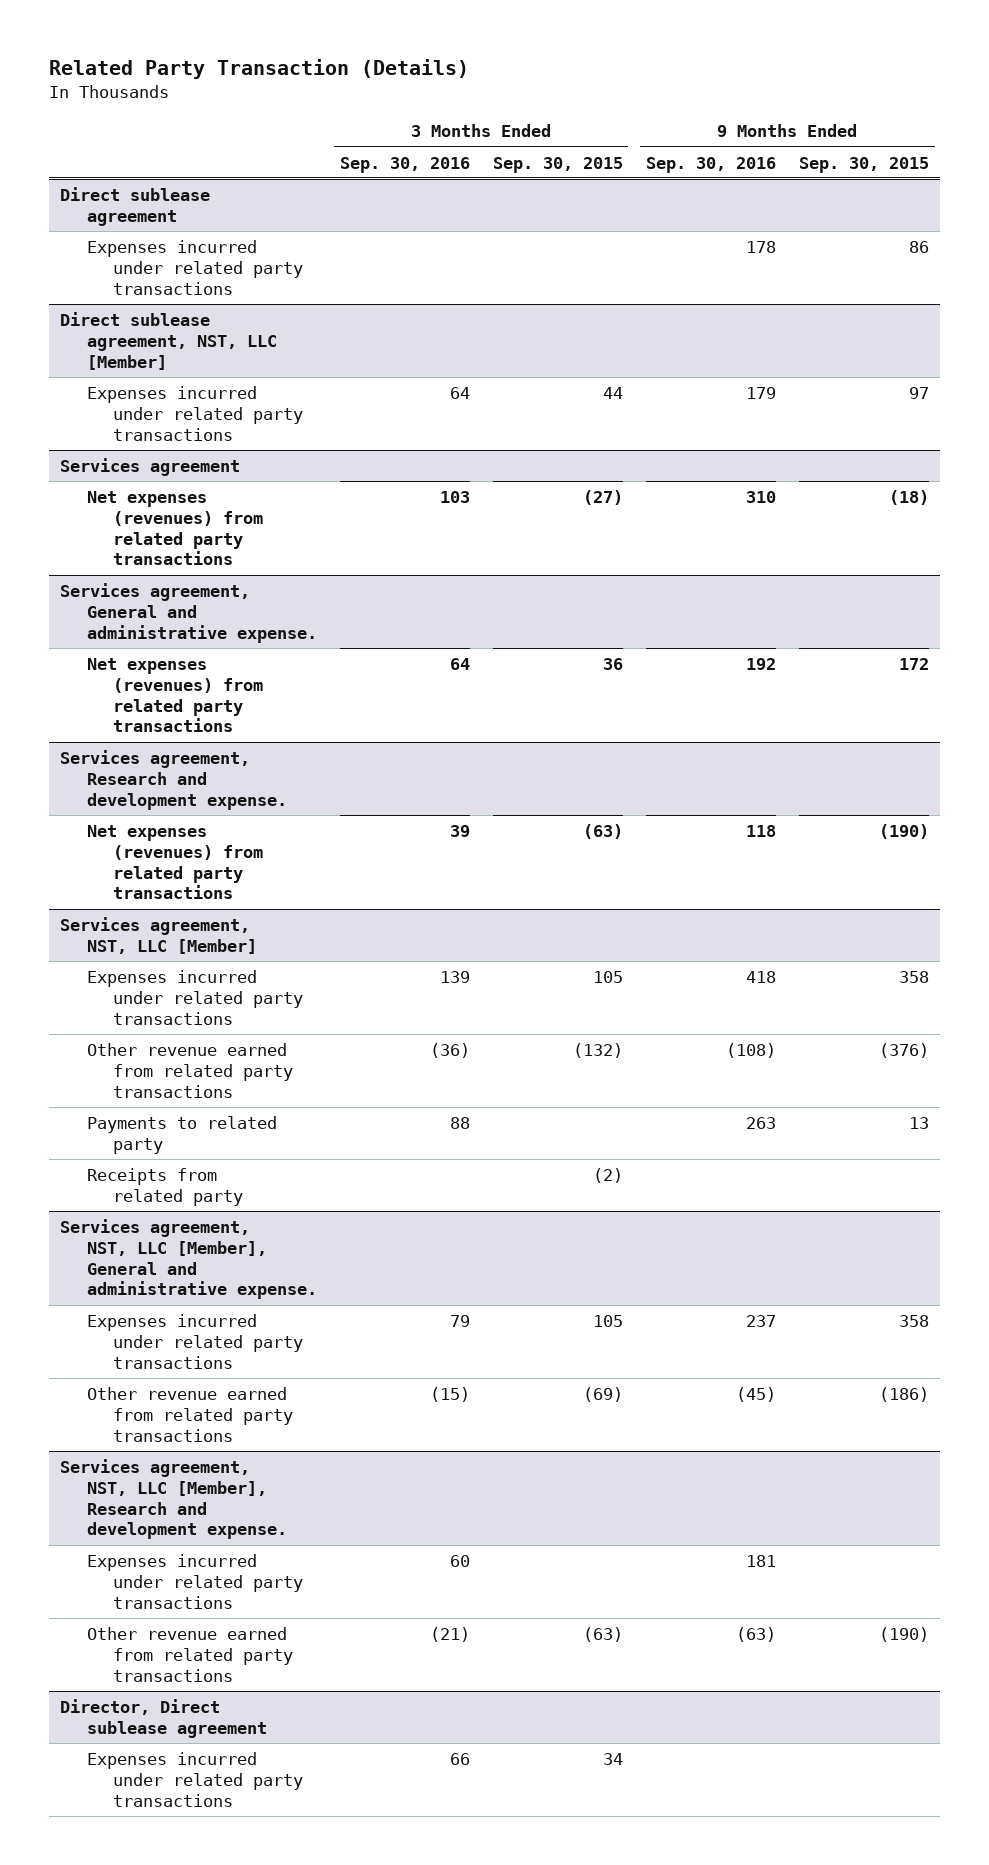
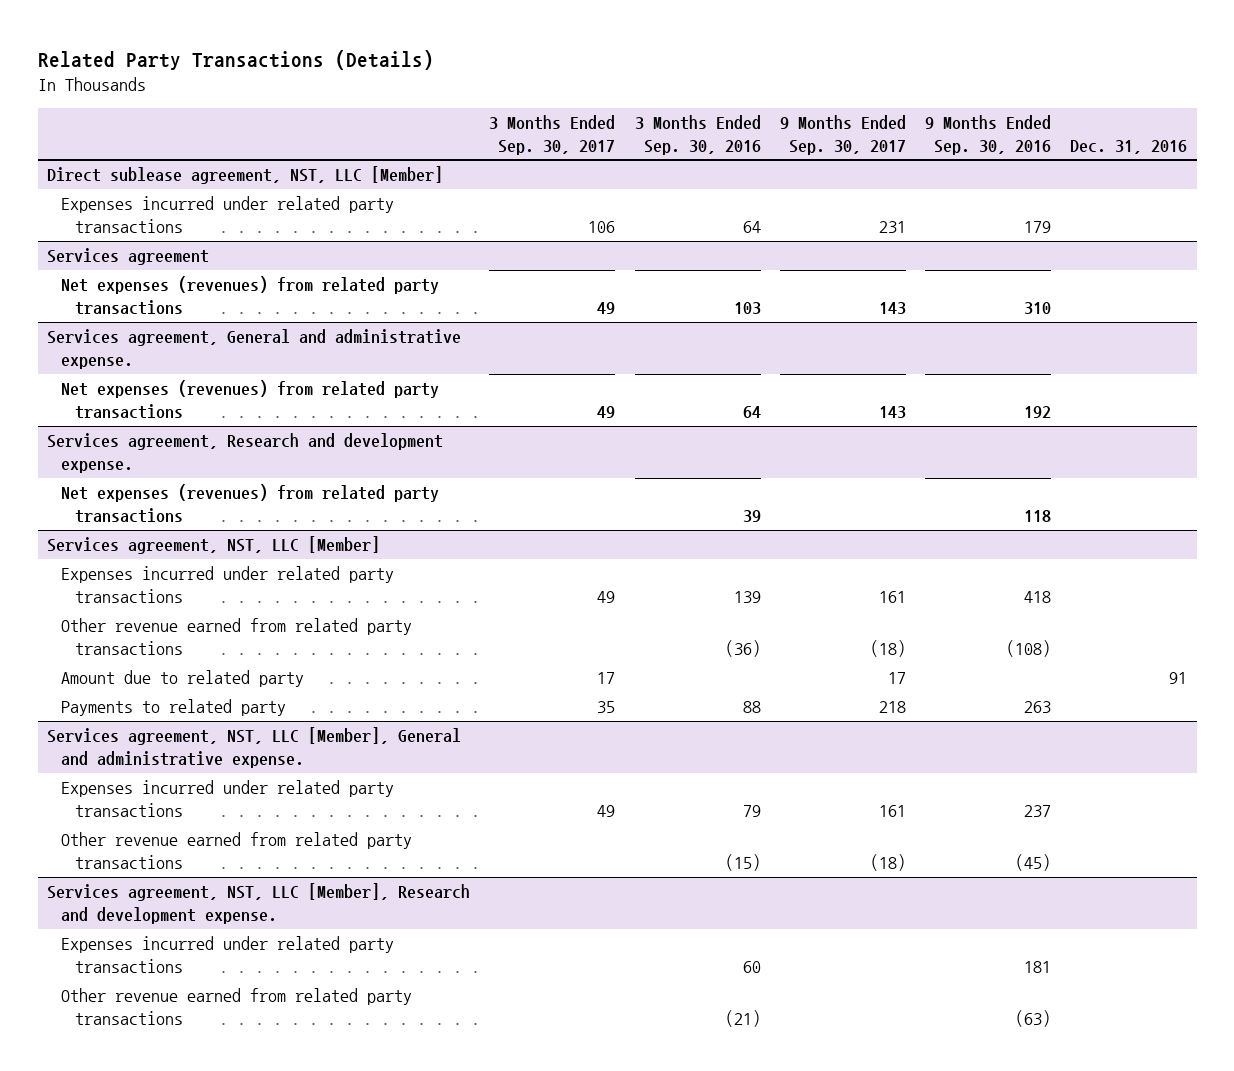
[48,59,469,80] Related Party Transaction (Details) -> [37,49,434,70] Related Party Transactions (Details)
[492,156,623,173] Sep. 30, 2015 -> none
[798,156,929,173] Sep. 30, 2015 -> none
none -> [489,114,616,155] 3 Months Ended Sep. 30, 2017
none -> [779,114,906,155] 9 Months Ended Sep. 30, 2017
none -> [1070,139,1188,154] Dec. 31, 2016
[60,186,211,226] Direct sublease agreement -> none
[86,239,304,295] Expenses incurred under related party transactions -> none
none -> [61,670,305,688] Amount due to related party
[86,1167,244,1206] Receipts from related party -> none
[60,1698,267,1738] Director, Direct sublease agreement -> none
[86,1751,304,1807] Expenses incurred under related party transactions -> none

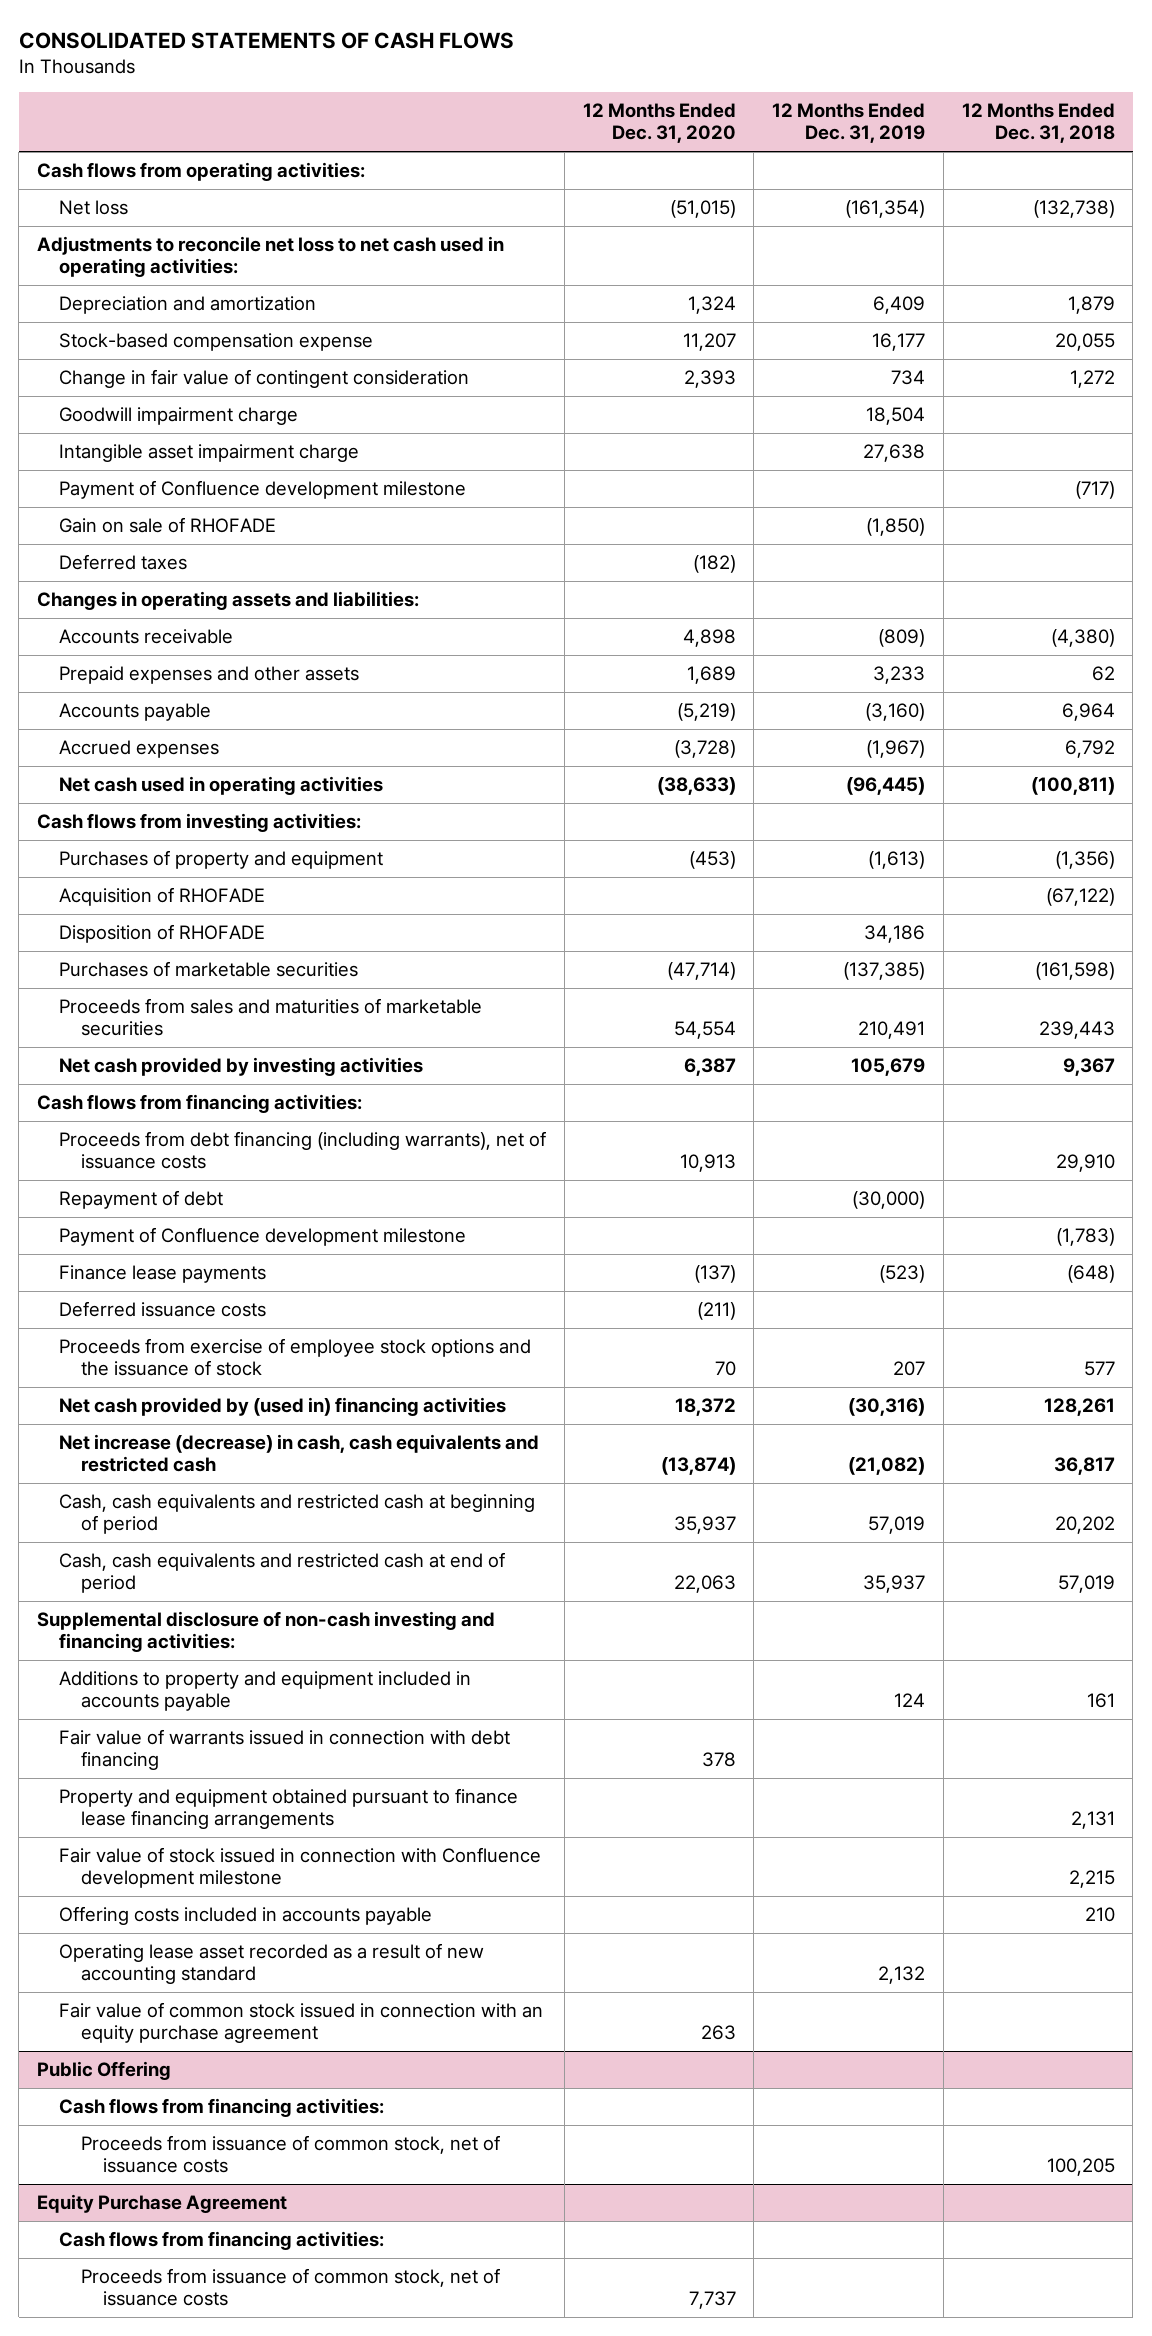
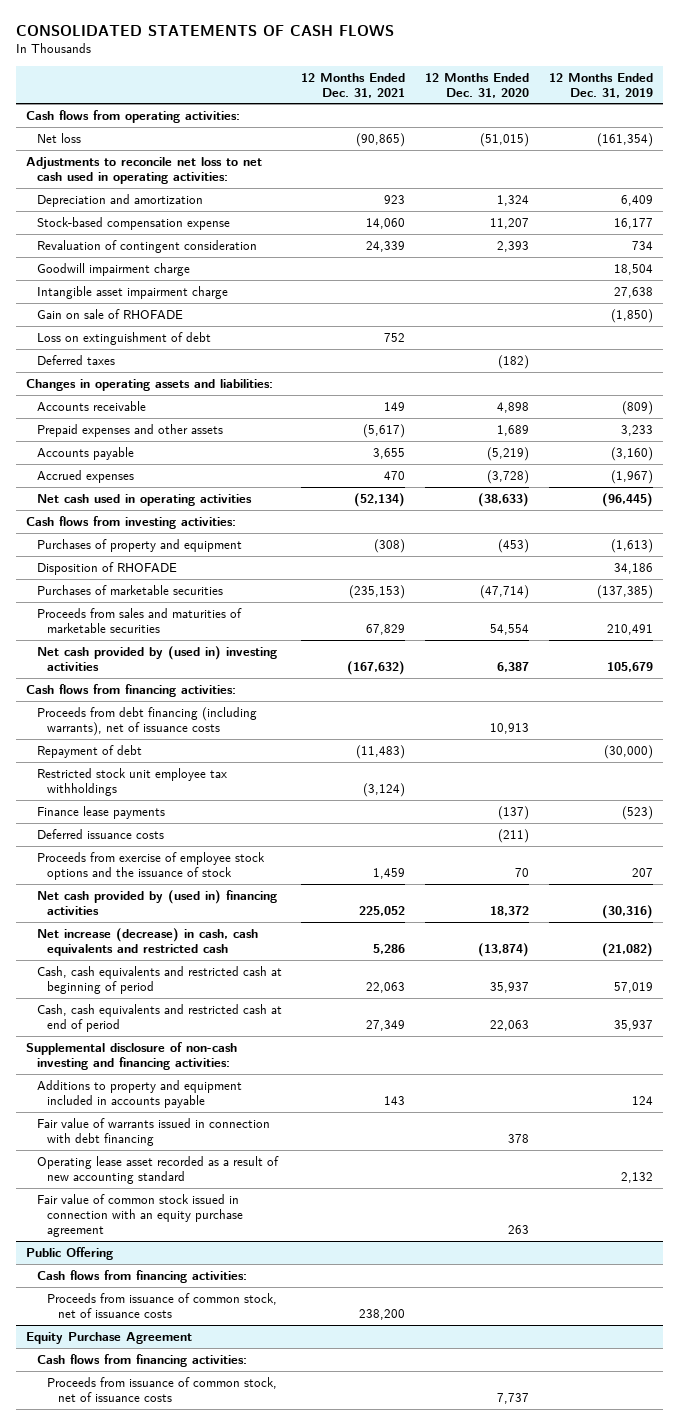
[961,103,1115,144] 12 Months Ended Dec. 31, 2018 -> none
none -> [301,72,406,98] 12 Months Ended Dec. 31, 2021
[59,369,470,389] Change in fair value of contingent consideration -> [36,239,257,253] Revaluation of contingent consideration
[59,480,467,500] Payment of Confluence development milestone -> none
none -> [36,331,211,345] Loss on extinguishment of debt
[59,887,266,907] Acquisition of RHOFADE -> none
[59,1057,424,1077] Net cash provided by investing activities -> [36,645,277,671] Net cash provided by (used in) investing activities
[59,1227,467,1247] Payment of Confluence development milestone -> none
none -> [36,767,227,796] Restricted stock unit employee tax withholdings
[59,1788,519,1830] Property and equipment obtained pursuant to finance lease financing arrangements -> none
[59,1847,542,1889] Fair value of stock issued in connection with Confluence development milestone -> none
[59,1906,433,1926] Offering costs included in accounts payable -> none

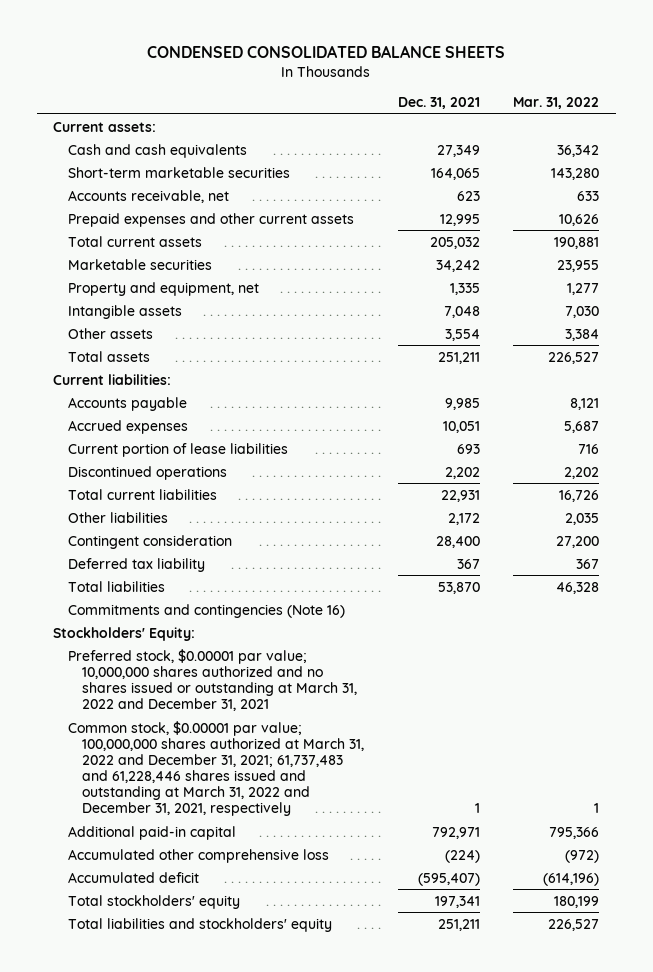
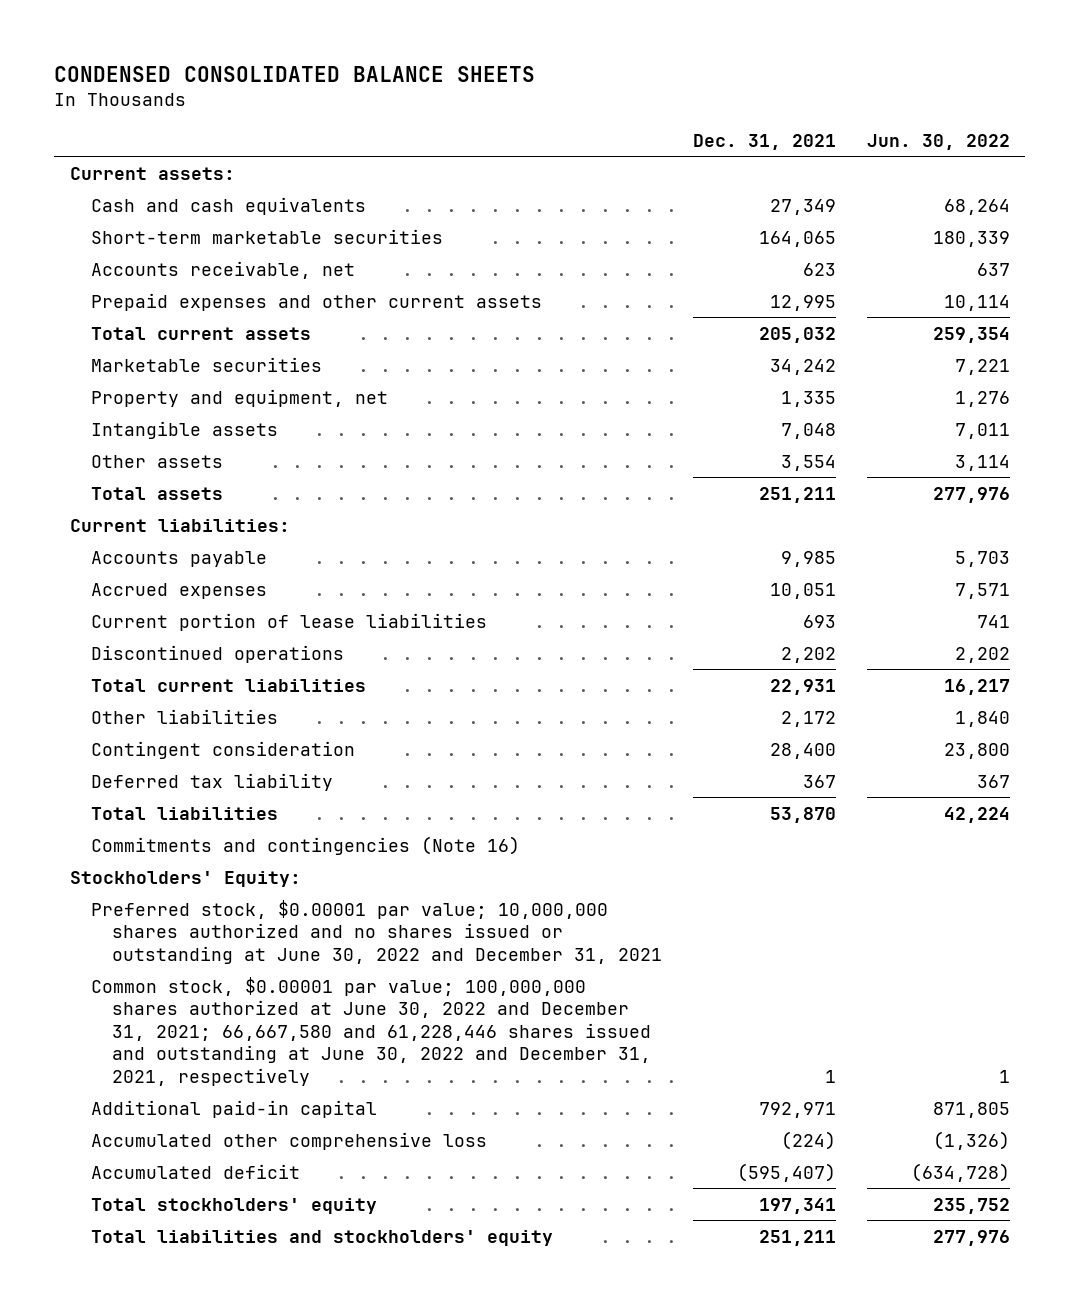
[513,96,600,109] Mar. 31, 2022 -> none
none -> [866,133,1010,150] Jun. 30, 2022
[67,648,358,712] Preferred stock, $0.00001 par value; 10,000,000 shares authorized and no shares issued or outstanding at March 31, 2022 and December 31, 2021 -> [90,899,662,964] Preferred stock, $0.00001 par value; 10,000,000 shares authorized and no shares issued or outstanding at June 30, 2022 and December 31, 2021
[67,720,365,817] Common stock, $0.00001 par value; 100,000,000 shares authorized at March 31, 2022 and December 31, 2021; 61,737,483 and 61,228,446 shares issued and outstanding at March 31, 2022 and December 31, 2021, respectively -> [90,976,651,1086] Common stock, $0.00001 par value; 100,000,000 shares authorized at June 30, 2022 and December 31, 2021; 66,667,580 and 61,228,446 shares issued and outstanding at June 30, 2022 and December 31, 2021, respectively

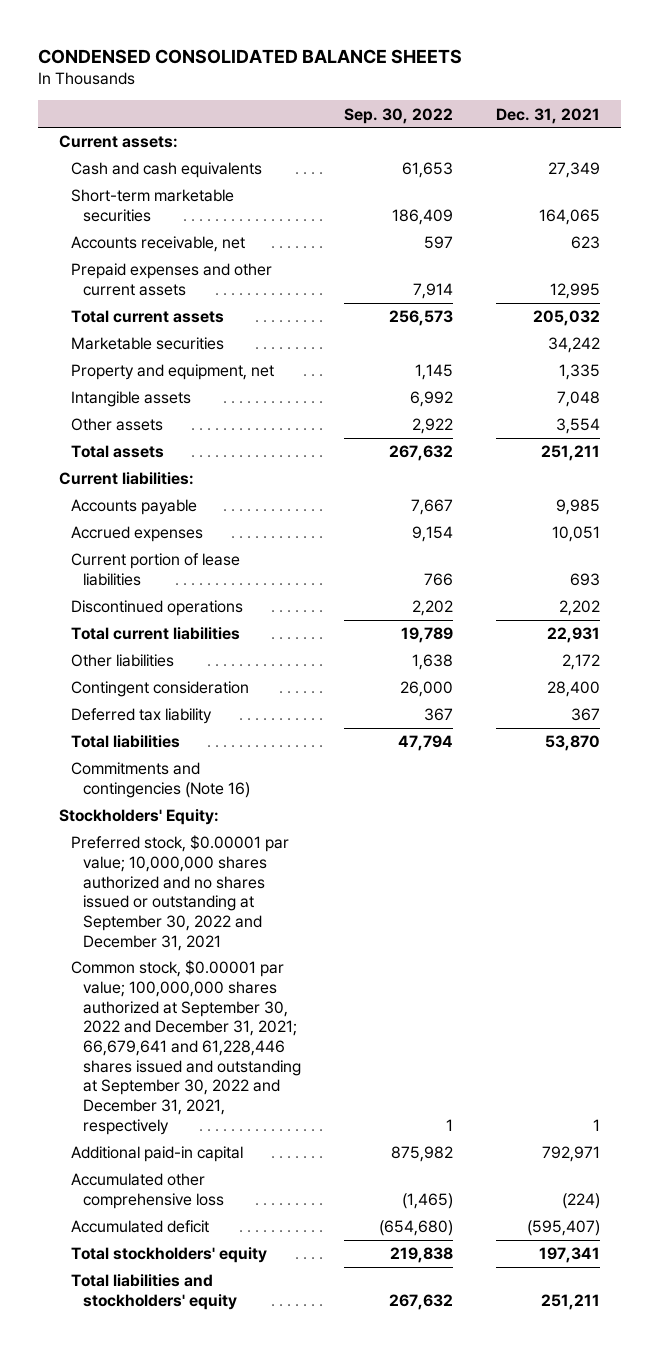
[866,133,1010,150] Jun. 30, 2022 -> none
none -> [344,107,454,124] Sep. 30, 2022
[90,899,662,964] Preferred stock, $0.00001 par value; 10,000,000 shares authorized and no shares issued or outstanding at June 30, 2022 and December 31, 2021 -> [71,835,290,951] Preferred stock, $0.00001 par value; 10,000,000 shares authorized and no shares issued or outstanding at September 30, 2022 and December 31, 2021
[90,976,651,1086] Common stock, $0.00001 par value; 100,000,000 shares authorized at June 30, 2022 and December 31, 2021; 66,667,580 and 61,228,446 shares issued and outstanding at June 30, 2022 and December 31, 2021, respectively -> [71,960,302,1135] Common stock, $0.00001 par value; 100,000,000 shares authorized at September 30, 2022 and December 31, 2021; 66,679,641 and 61,228,446 shares issued and outstanding at September 30, 2022 and December 31, 2021, respectively

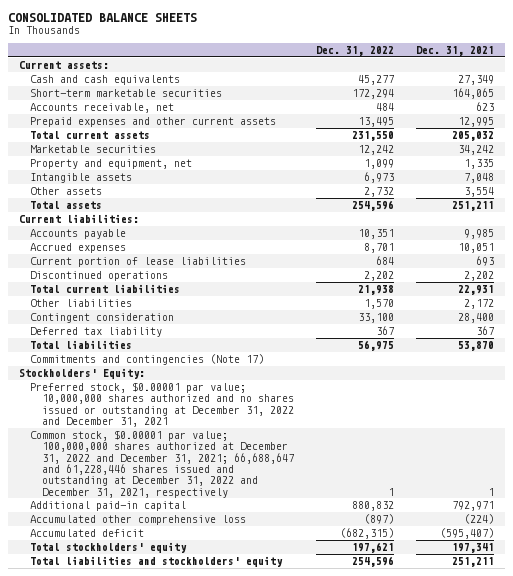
[37,48,462,64] CONDENSED CONSOLIDATED BALANCE SHEETS -> [7,12,197,22] CONSOLIDATED BALANCE SHEETS
[344,107,454,124] Sep. 30, 2022 -> none
none -> [316,46,395,57] Dec. 31, 2022
[71,762,251,798] Commitments and contingencies (Note 16) -> [30,353,265,365] Commitments and contingencies (Note 17)
[71,835,290,951] Preferred stock, $0.00001 par value; 10,000,000 shares authorized and no shares issued or outstanding at September 30, 2022 and December 31, 2021 -> [30,381,294,428] Preferred stock, $0.00001 par value; 10,000,000 shares authorized and no shares issued or outstanding at December 31, 2022 and December 31, 2021
[71,960,302,1135] Common stock, $0.00001 par value; 100,000,000 shares authorized at September 30, 2022 and December 31, 2021; 66,679,641 and 61,228,446 shares issued and outstanding at September 30, 2022 and December 31, 2021, respectively -> [30,429,294,498] Common stock, $0.00001 par value; 100,000,000 shares authorized at December 31, 2022 and December 31, 2021; 66,688,647 and 61,228,446 shares issued and outstanding at December 31, 2022 and December 31, 2021, respectively

